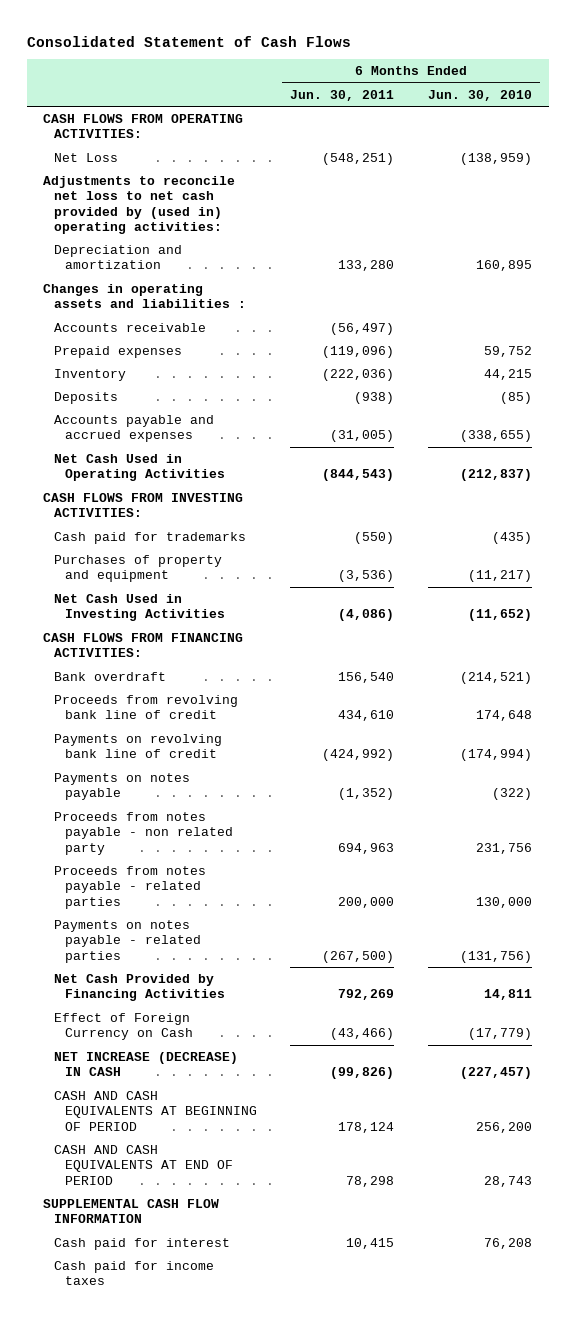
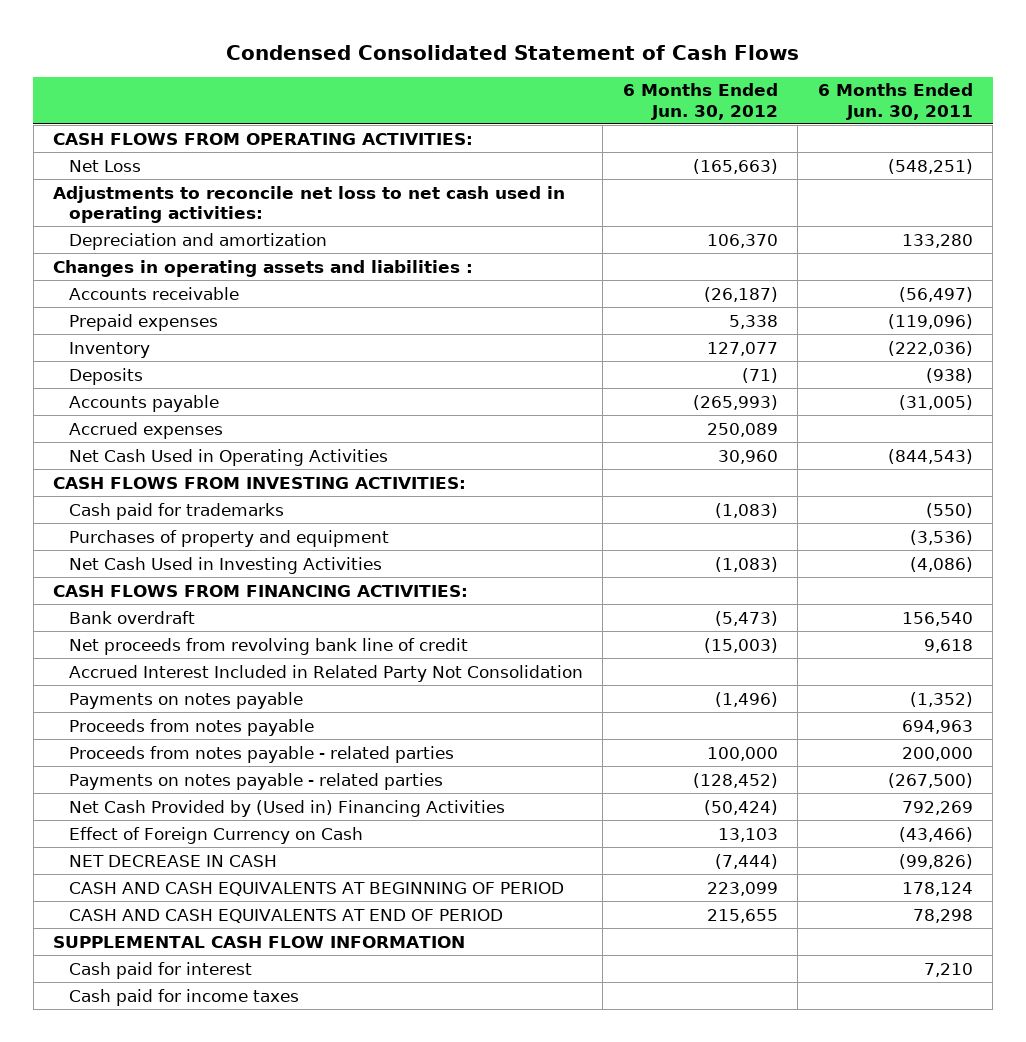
[26,35,351,47] Consolidated Statement of Cash Flows -> [225,44,799,60] Condensed Consolidated Statement of Cash Flows
[427,89,532,101] Jun. 30, 2010 -> none
none -> [622,83,778,120] 6 Months Ended Jun. 30, 2012
[43,175,236,234] Adjustments to reconcile net loss to net cash provided by (used in) operating activities: -> [53,185,566,224] Adjustments to reconcile net loss to net cash used in operating activities:
[54,414,215,443] Accounts payable and accrued expenses -> [68,394,219,412] Accounts payable
none -> [68,421,223,439] Accrued expenses
[54,733,223,759] Payments on revolving bank line of credit -> none
[54,694,239,720] Proceeds from revolving bank line of credit -> [68,637,468,655] Net proceeds from revolving bank line of credit
[338,710,395,722] 434,610 -> [923,638,973,653] 9,618
none -> [68,664,583,682] Accrued Interest Included in Related Party Not Consolidation
[54,811,233,855] Proceeds from notes payable - non related party -> [68,718,314,736] Proceeds from notes payable
[54,973,225,1002] Net Cash Provided by Financing Activities -> [68,799,505,817] Net Cash Provided by (Used in) Financing Activities
[54,1051,239,1077] NET INCREASE (DECREASE) IN CASH -> [68,854,277,867] NET DECREASE IN CASH
[346,1237,395,1249] 10,415 -> [923,962,973,977] 7,210

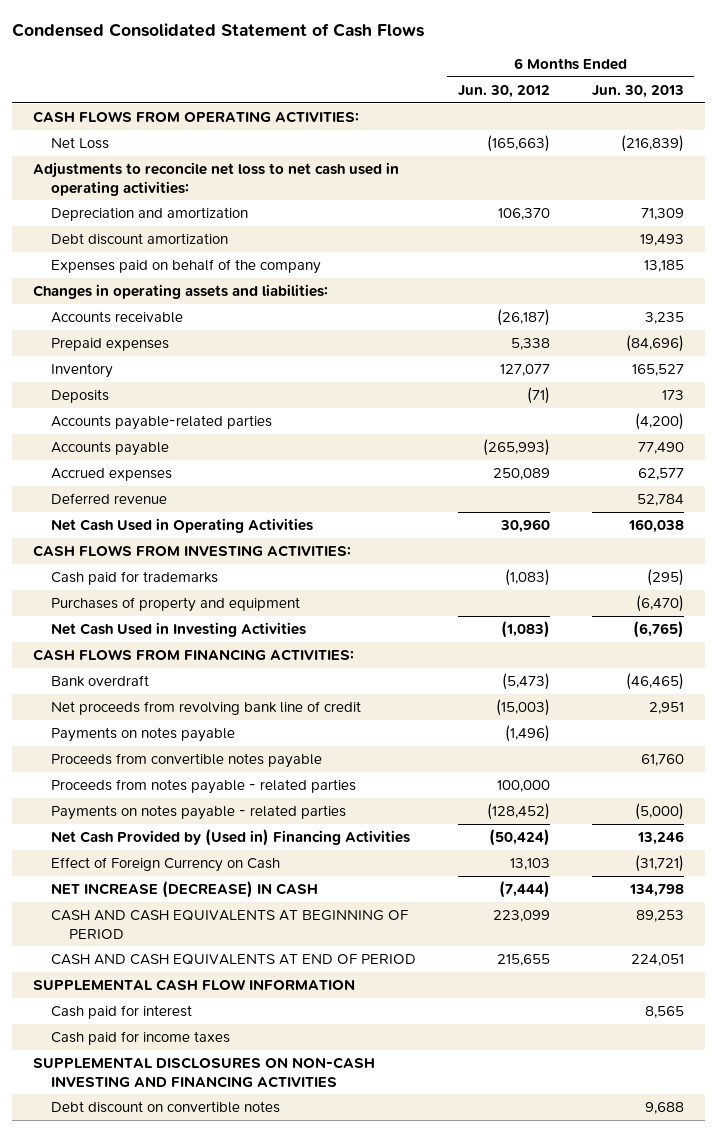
[817,83,973,120] 6 Months Ended Jun. 30, 2011 -> none
none -> [591,84,684,98] Jun. 30, 2013
none -> [51,233,229,246] Debt discount amortization
none -> [51,259,322,275] Expenses paid on behalf of the company
[53,259,474,277] Changes in operating assets and liabilities : -> [33,284,329,300] Changes in operating assets and liabilities:
none -> [51,415,273,431] Accounts payable-related parties
none -> [51,493,168,505] Deferred revenue
[68,664,583,682] Accrued Interest Included in Related Party Not Consolidation -> none
[68,718,314,736] Proceeds from notes payable -> [51,753,323,769] Proceeds from convertible notes payable
[68,854,277,867] NET DECREASE IN CASH -> [51,881,319,899] NET INCREASE (DECREASE) IN CASH
none -> [33,1057,376,1088] SUPPLEMENTAL DISCLOSURES ON NON-CASH INVESTING AND FINANCING ACTIVITIES
none -> [51,1101,281,1114] Debt discount on convertible notes

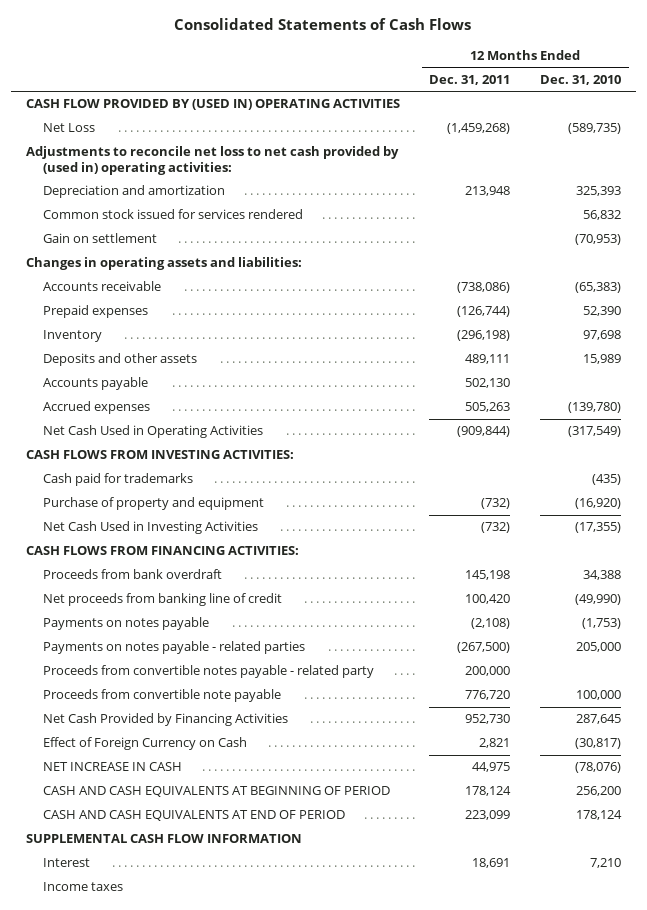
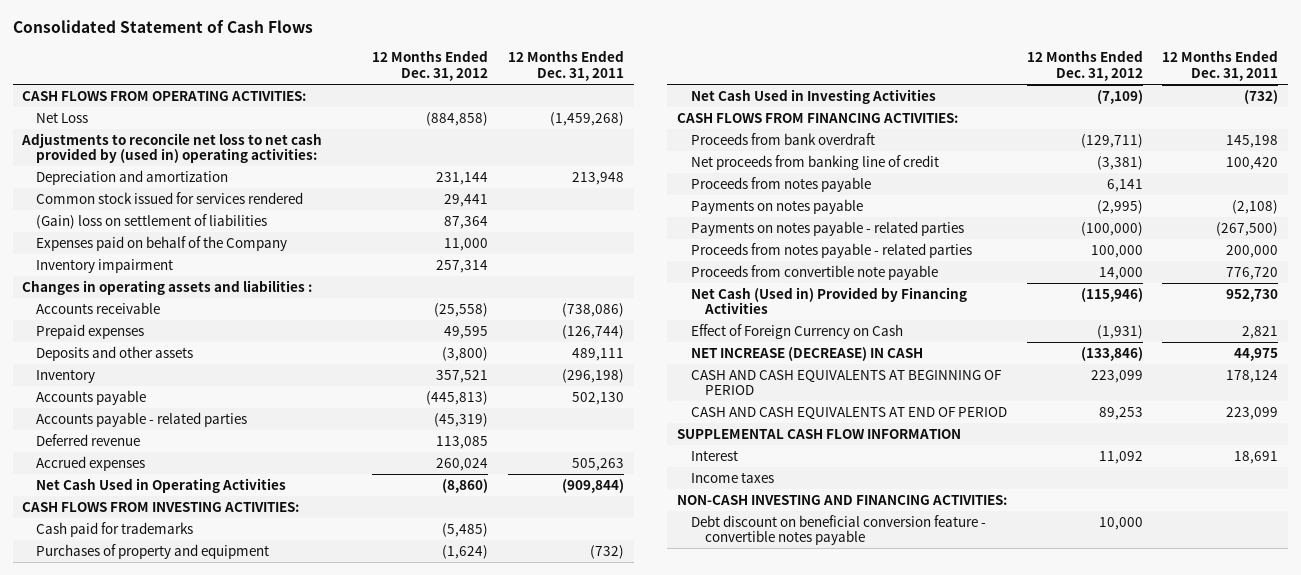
[174,18,472,31] Consolidated Statements of Cash Flows -> [12,20,313,34] Consolidated Statement of Cash Flows
[540,74,622,85] Dec. 31, 2010 -> none
none -> [372,50,489,82] 12 Months Ended Dec. 31, 2012
[25,99,400,111] CASH FLOW PROVIDED BY (USED IN) OPERATING ACTIVITIES -> [22,90,307,101] CASH FLOWS FROM OPERATING ACTIVITIES:
[43,233,158,244] Gain on settlement -> [36,213,268,229] (Gain) loss on settlement of liabilities
none -> [36,235,288,251] Expenses paid on behalf of the Company
none -> [36,258,174,273] Inventory impairment
[25,257,302,271] Changes in operating assets and liabilities: -> [22,279,313,295] Changes in operating assets and liabilities :
[43,330,103,343] Inventory -> [36,368,96,383] Inventory
none -> [36,411,248,427] Accounts payable - related parties
none -> [36,433,141,446] Deferred revenue
[43,497,265,511] Purchase of property and equipment -> [36,543,270,559] Purchases of property and equipment
none -> [690,176,871,192] Proceeds from notes payable
[43,665,375,679] Proceeds from convertible notes payable - related party -> [690,242,972,258] Proceeds from notes payable - related parties
[43,713,289,727] Net Cash Provided by Financing Activities -> [690,286,967,315] Net Cash (Used in) Provided by Financing Activities
[43,762,183,772] NET INCREASE IN CASH -> [690,346,923,361] NET INCREASE (DECREASE) IN CASH
none -> [676,494,1007,505] NON-CASH INVESTING AND FINANCING ACTIVITIES:
none -> [690,514,986,546] Debt discount on beneficial conversion feature - convertible notes payable

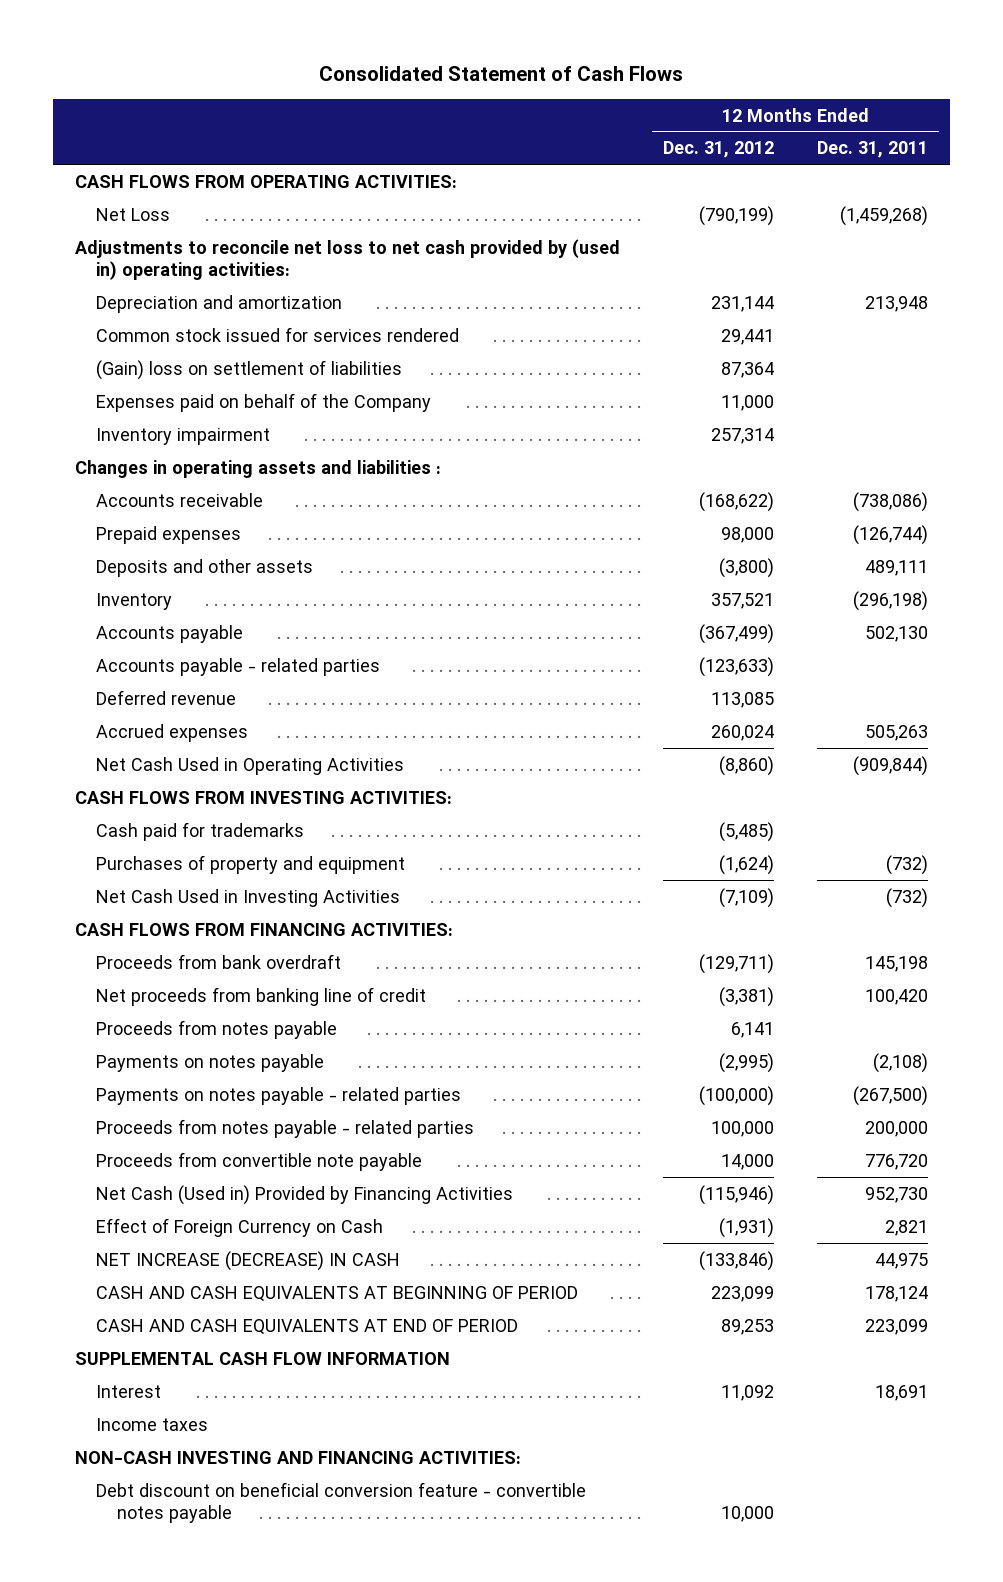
[426,111,489,126] (884,858) -> [698,205,774,226] (790,199)
[434,302,489,317] (25,558) -> [698,491,774,512] (168,622)
[444,325,489,339] 49,595 -> [720,526,774,543] 98,000
[426,390,489,405] (445,813) -> [698,623,774,644] (367,499)
[434,412,489,427] (45,319) -> [698,656,774,677] (123,633)

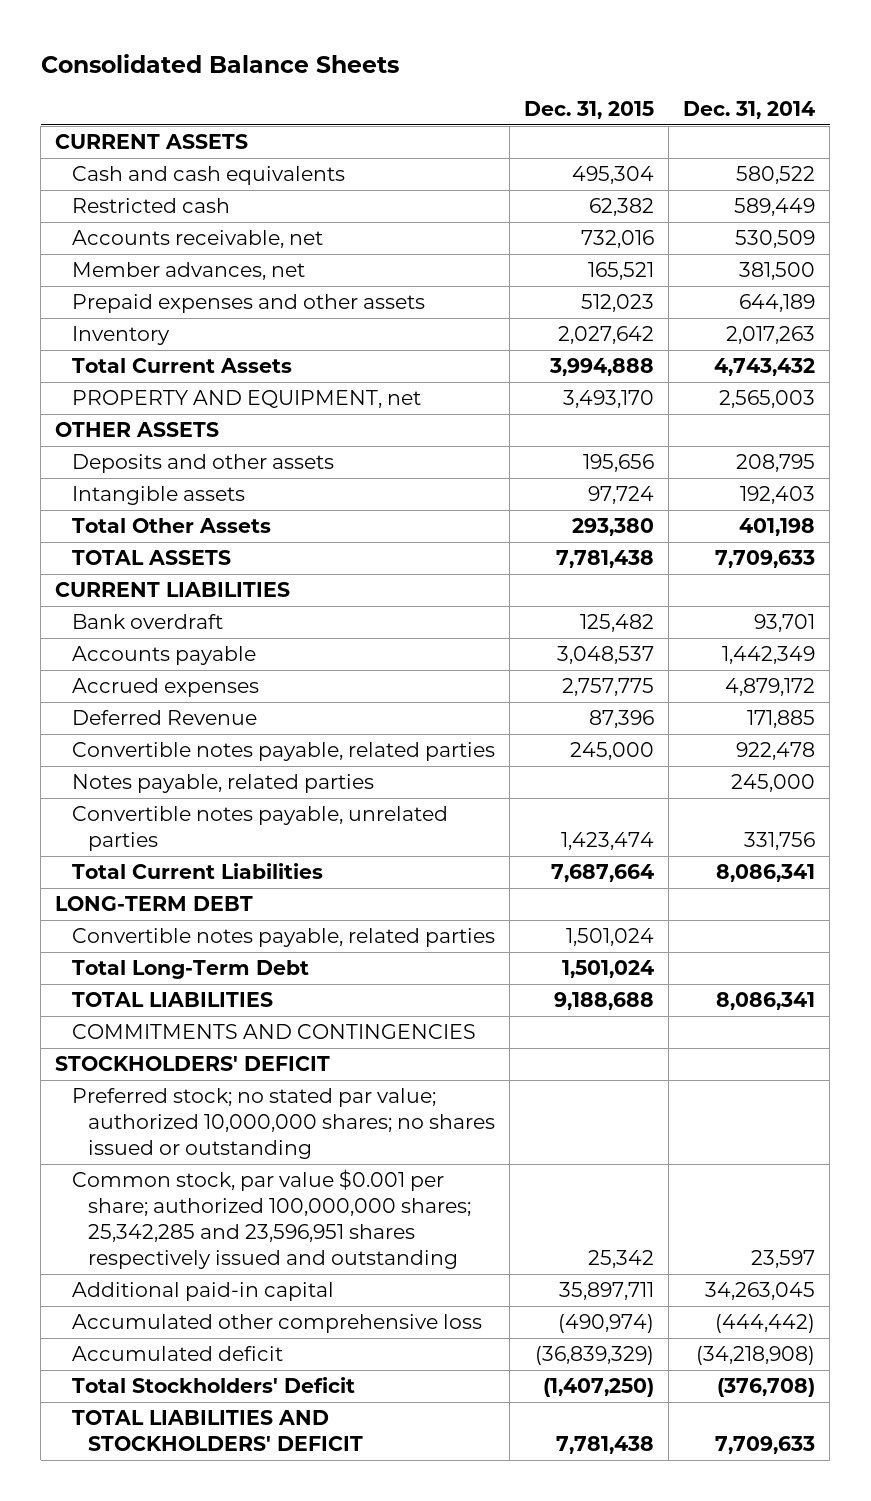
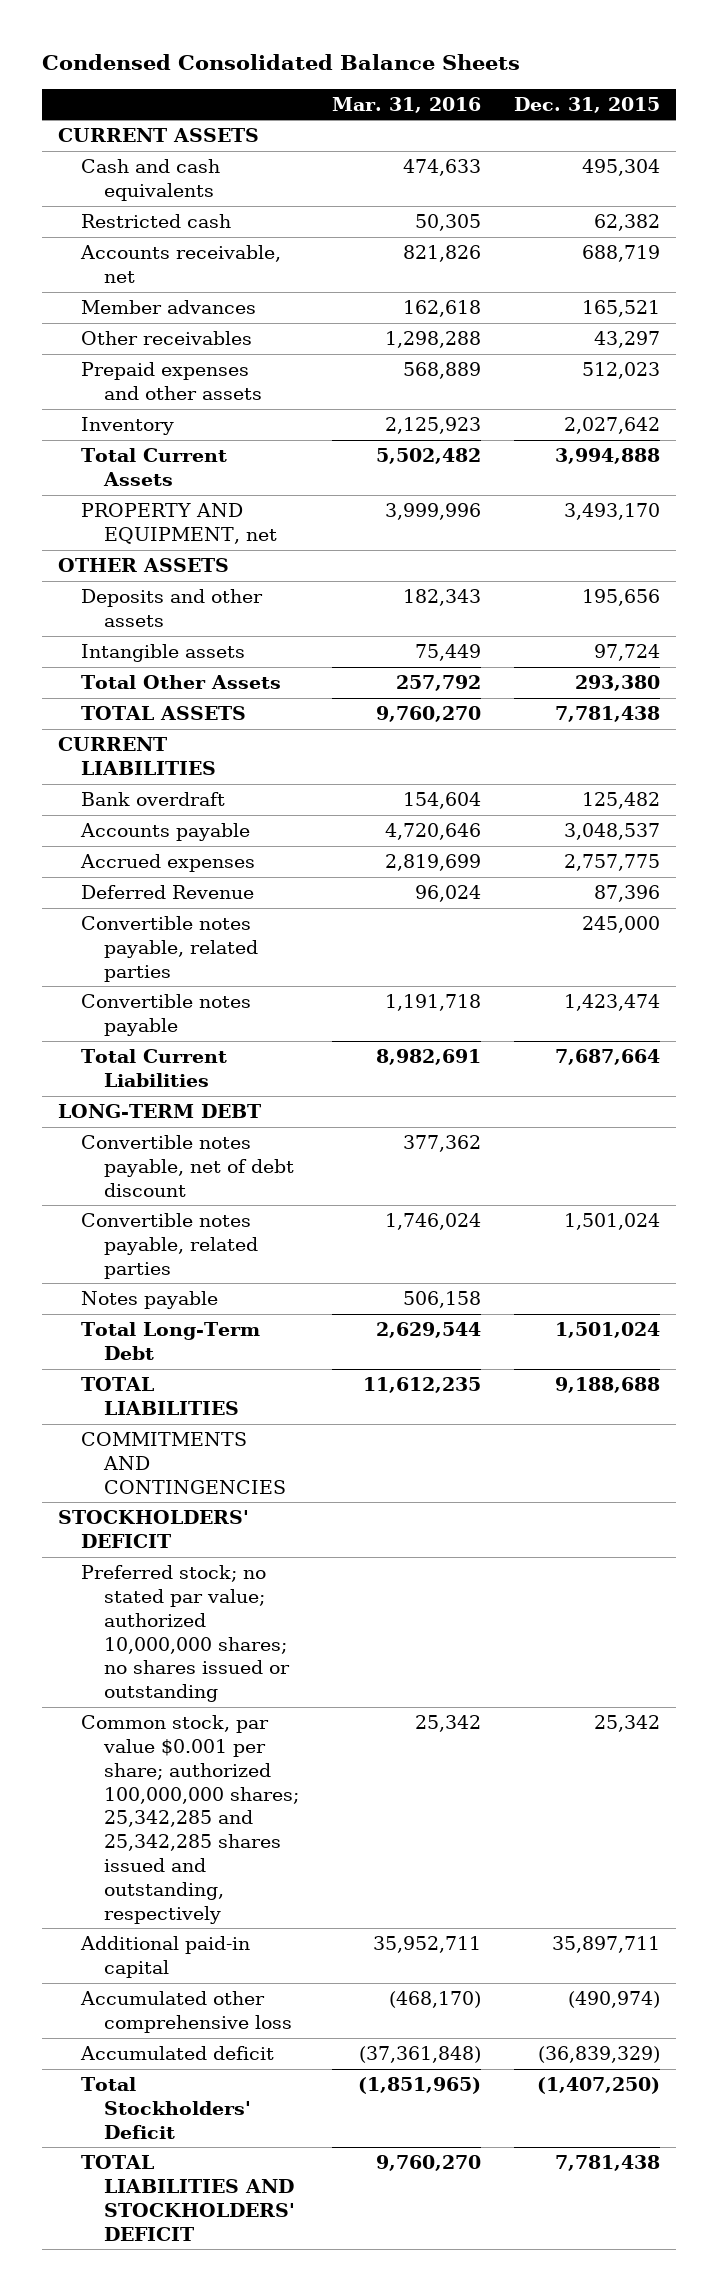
[40,53,399,73] Consolidated Balance Sheets -> [41,54,520,71] Condensed Consolidated Balance Sheets
[683,100,816,119] Dec. 31, 2014 -> none
none -> [331,96,481,113] Mar. 31, 2016
[581,230,655,249] 732,016 -> [581,245,660,263] 688,719
[71,262,305,281] Member advances, net -> [81,300,257,315] Member advances
none -> [81,331,253,346] Other receivables
[71,774,374,794] Notes payable, related parties -> none
[71,806,448,851] Convertible notes payable, unrelated parties -> [81,994,252,1036] Convertible notes payable
none -> [81,1135,295,1197] Convertible notes payable, net of debt discount
none -> [81,1291,219,1310] Notes payable
[71,1169,471,1269] Common stock, par value $0.001 per share; authorized 100,000,000 shares; 25,342,285 and 23,596,951 shares respectively issued and outstanding -> [81,1715,300,1924] Common stock, par value $0.001 per share; authorized 100,000,000 shares; 25,342,285 and 25,342,285 shares issued and outstanding, respectively

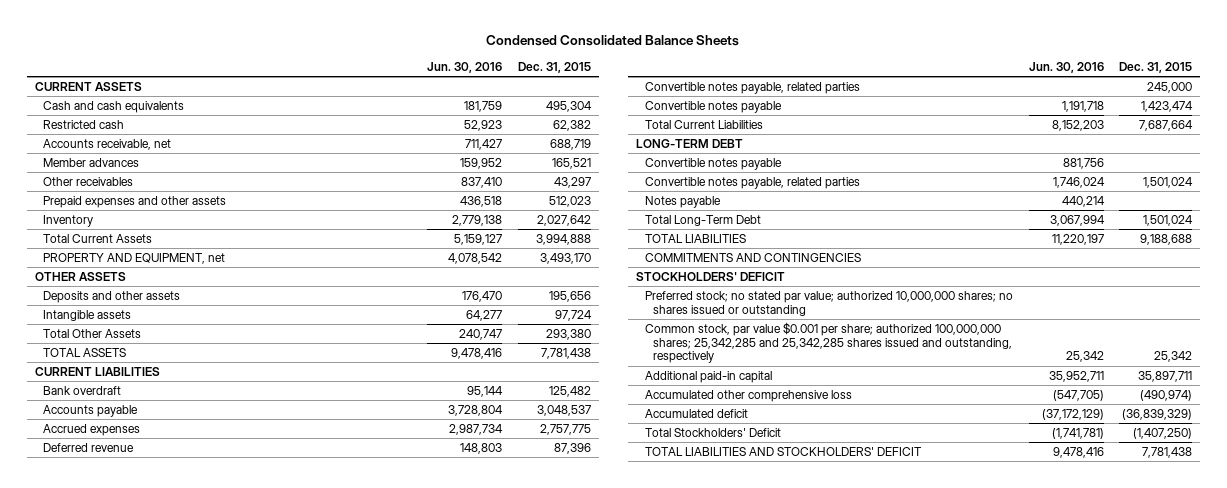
[331,96,481,113] Mar. 31, 2016 -> none
none -> [426,61,502,73] Jun. 30, 2016
[81,885,255,900] Deferred Revenue -> [43,442,135,452] Deferred revenue
[81,1135,295,1197] Convertible notes payable, net of debt discount -> [644,157,782,170] Convertible notes payable

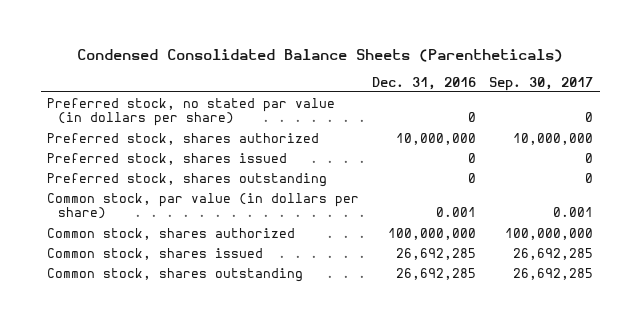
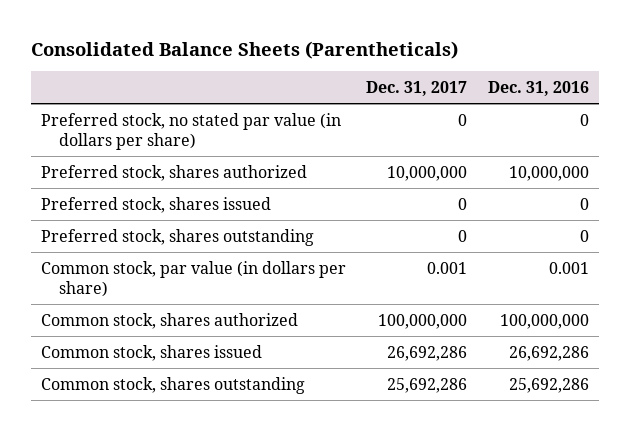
[77,48,564,62] Condensed Consolidated Balance Sheets (Parentheticals) -> [30,40,458,59] Consolidated Balance Sheets (Parentheticals)
[489,76,594,91] Sep. 30, 2017 -> none
none -> [366,81,468,97] Dec. 31, 2017
[396,247,477,260] 26,692,285 -> [508,345,589,361] 26,692,286
[396,267,477,280] 26,692,285 -> [508,377,589,393] 25,692,286

